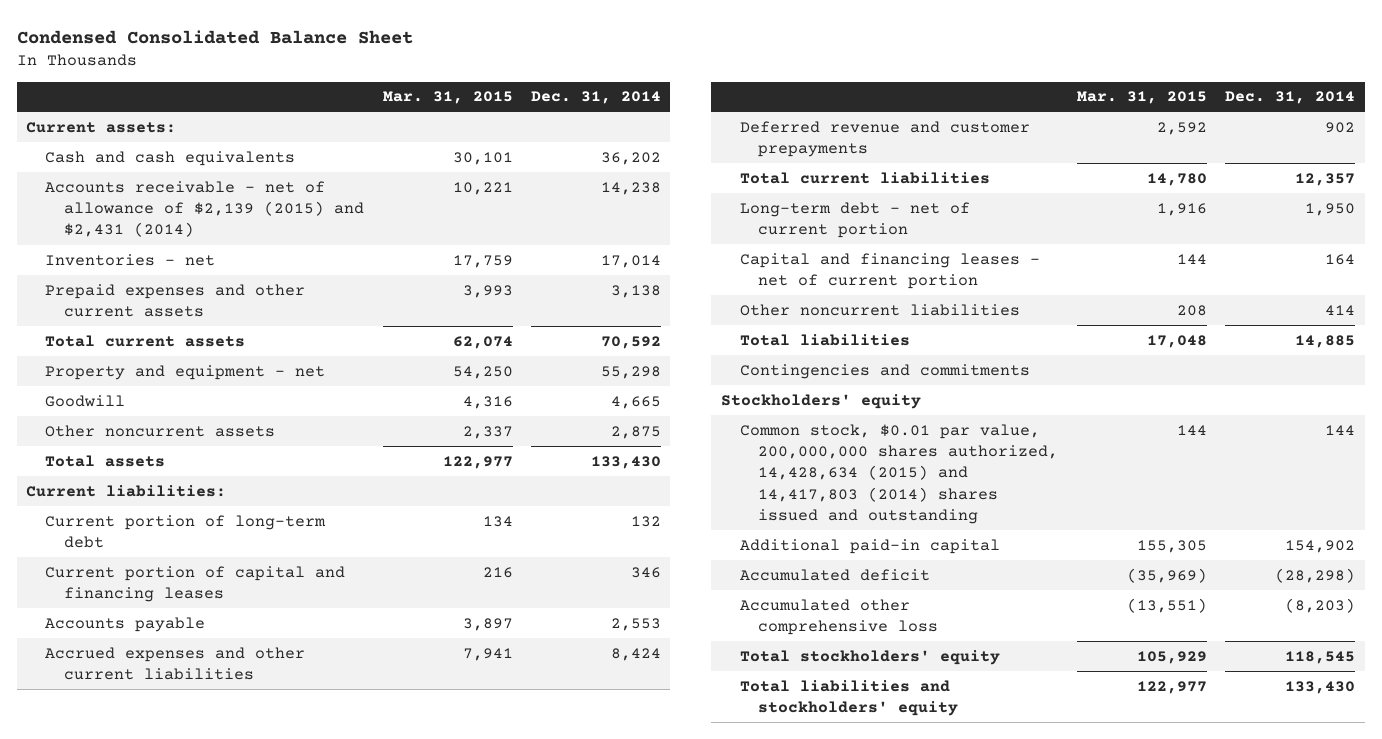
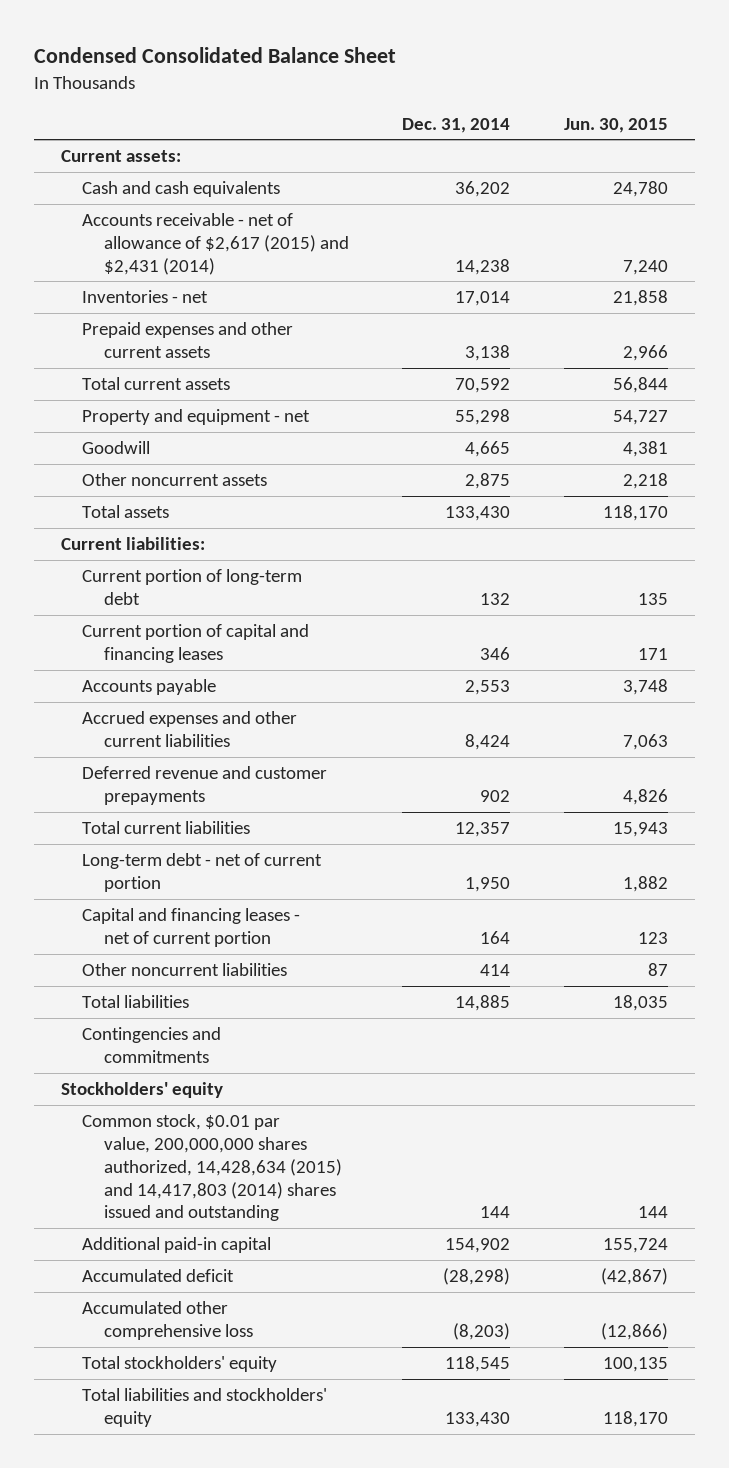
[382,91,513,105] Mar. 31, 2015 -> none
none -> [564,117,669,133] Jun. 30, 2015
[45,180,365,238] Accounts receivable - net of allowance of $2,139 (2015) and $2,431 (2014) -> [82,212,349,275] Accounts receivable - net of allowance of $2,617 (2015) and $2,431 (2014)

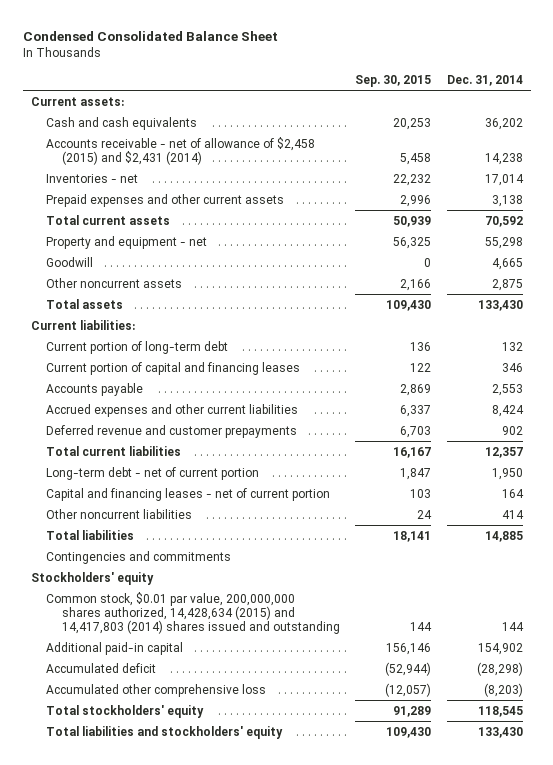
[564,117,669,133] Jun. 30, 2015 -> none
none -> [355,74,432,87] Sep. 30, 2015
[82,212,349,275] Accounts receivable - net of allowance of $2,617 (2015) and $2,431 (2014) -> [46,136,316,165] Accounts receivable - net of allowance of $2,458 (2015) and $2,431 (2014)

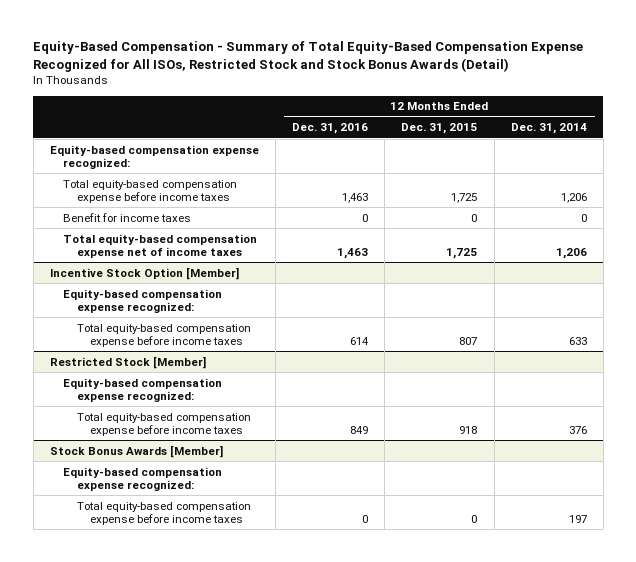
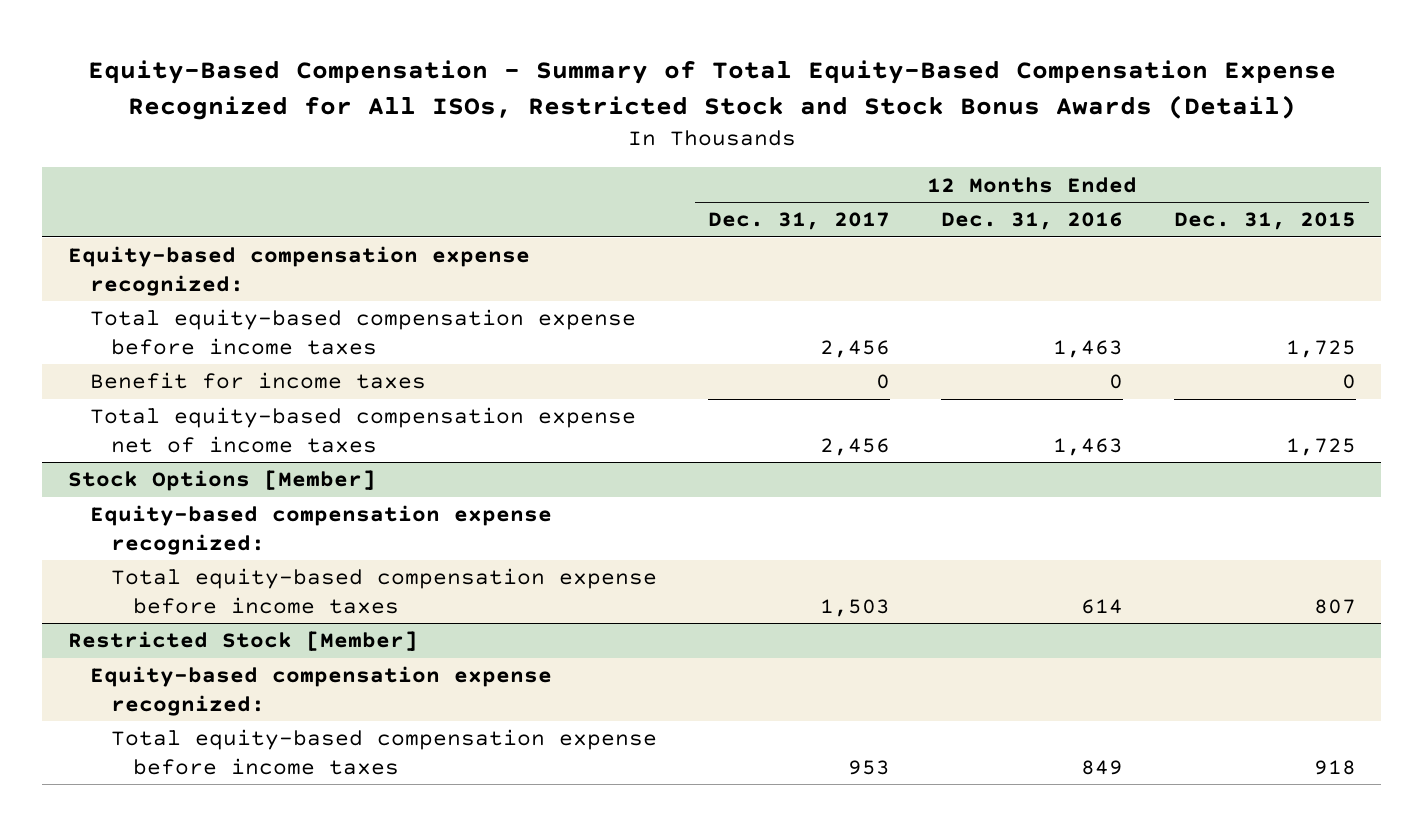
[510,123,587,135] Dec. 31, 2014 -> none
none -> [708,212,891,231] Dec. 31, 2017
[49,266,239,280] Incentive Stock Option [Member] -> [67,470,376,492] Stock Options [Member]
[49,444,223,458] Stock Bonus Awards [Member] -> none
[63,466,223,491] Equity-based compensation expense recognized: -> none
[76,501,251,525] Total equity-based compensation expense before income taxes -> none

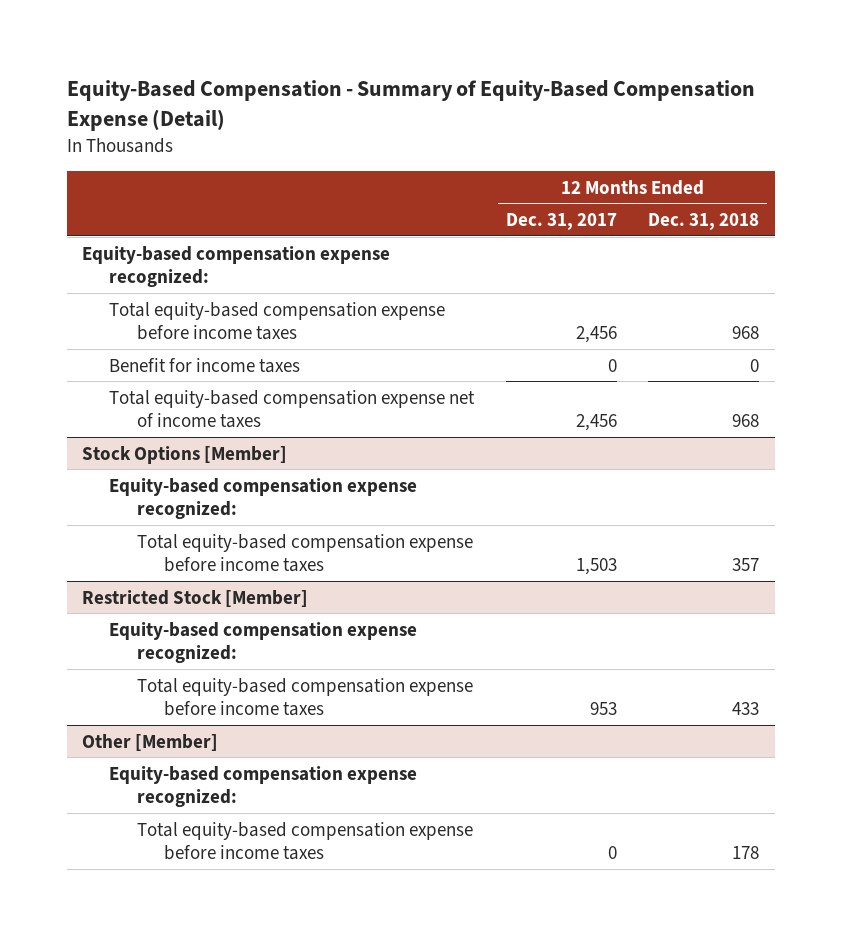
[87,60,1336,120] Equity-Based Compensation - Summary of Total Equity-Based Compensation Expense Recognized for All ISOs, Restricted Stock and Stock Bonus Awards (Detail) -> [66,80,755,132] Equity-Based Compensation - Summary of Equity-Based Compensation Expense (Detail)
[940,212,1123,231] Dec. 31, 2016 -> none
[1173,212,1356,231] Dec. 31, 2015 -> none
none -> [648,213,760,231] Dec. 31, 2018
none -> [82,733,219,751] Other [Member]
none -> [109,765,418,808] Equity-based compensation expense recognized:
none -> [136,821,473,861] Total equity-based compensation expense before income taxes

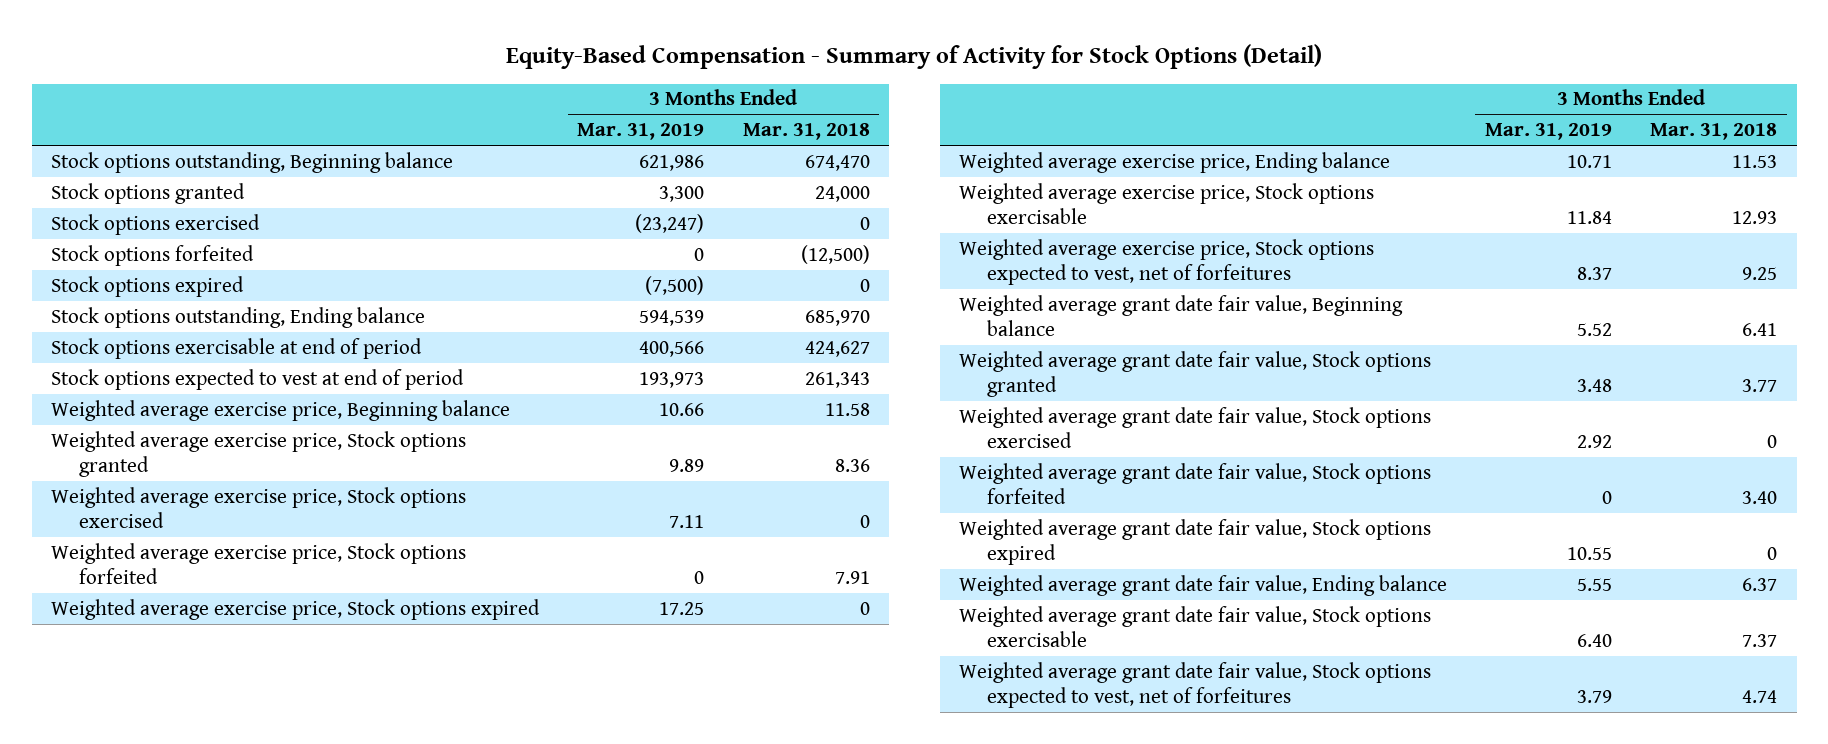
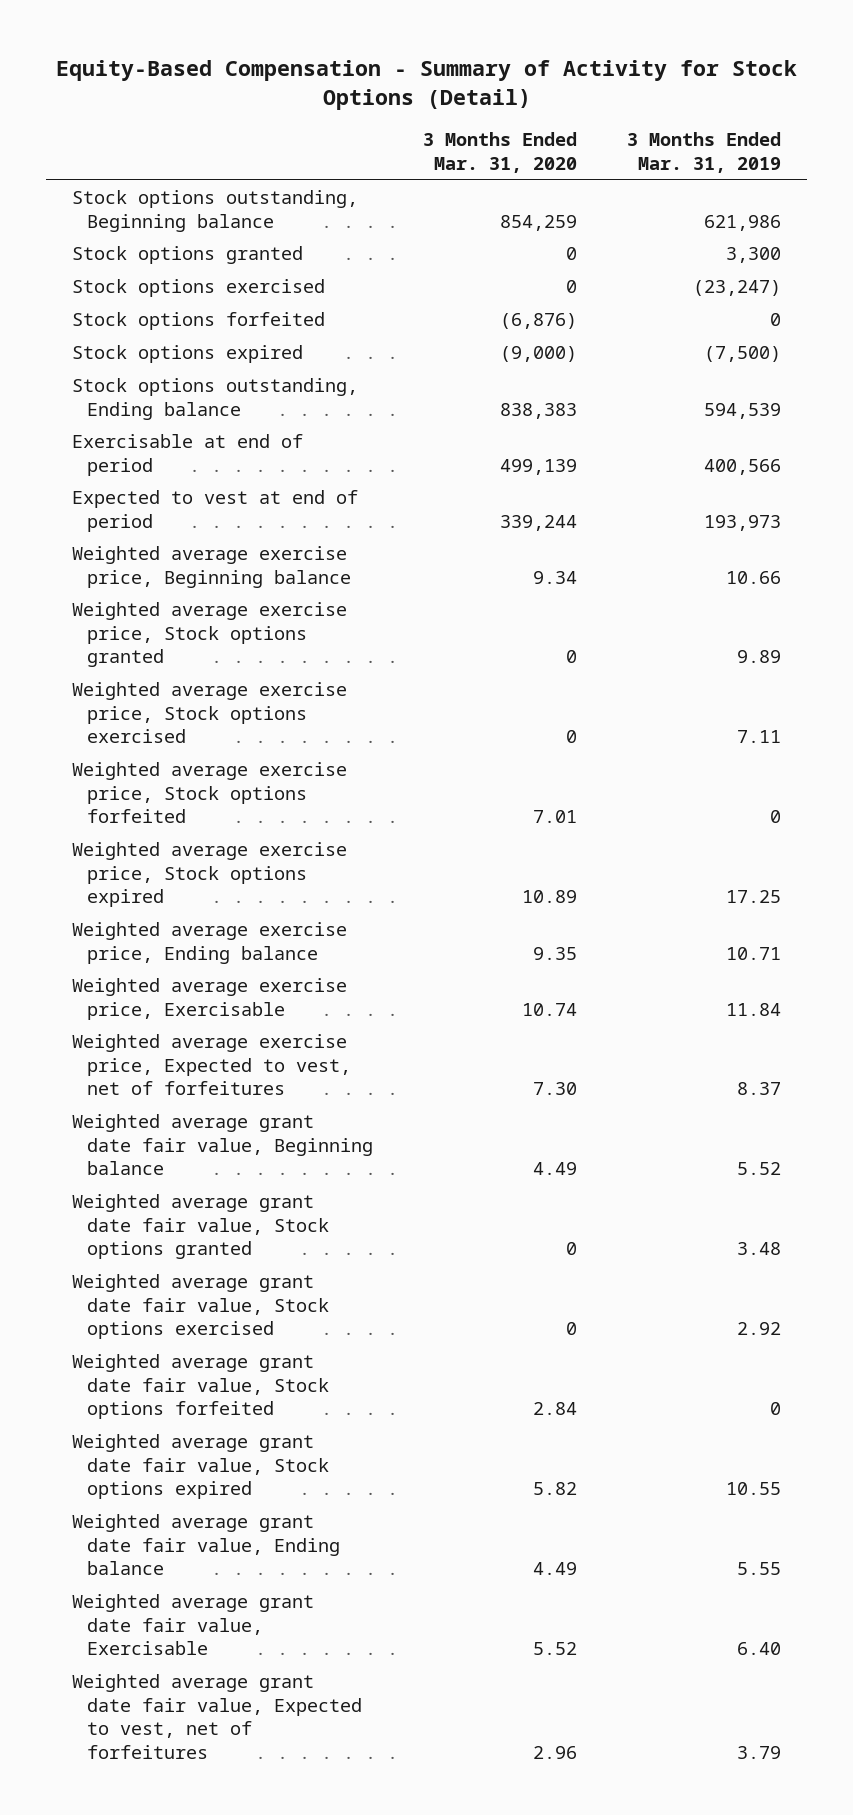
[742,123,870,141] Mar. 31, 2018 -> none
none -> [423,132,578,174] 3 Months Ended Mar. 31, 2020
[50,337,422,359] Stock options exercisable at end of period -> [71,434,303,476] Exercisable at end of period
[50,368,464,390] Stock options expected to vest at end of period -> [71,490,358,532] Expected to vest at end of period
[958,182,1374,224] Weighted average exercise price, Stock options exercisable -> [71,978,347,1020] Weighted average exercise price, Exercisable
[958,238,1374,285] Weighted average exercise price, Stock options expected to vest, net of forfeitures -> [71,1034,351,1096] Weighted average exercise price, Expected to vest, net of forfeitures
[958,605,1431,647] Weighted average grant date fair value, Stock options exercisable -> [71,1594,314,1656] Weighted average grant date fair value, Exercisable
[958,661,1431,708] Weighted average grant date fair value, Stock options expected to vest, net of forfeitures -> [71,1674,362,1759] Weighted average grant date fair value, Expected to vest, net of forfeitures

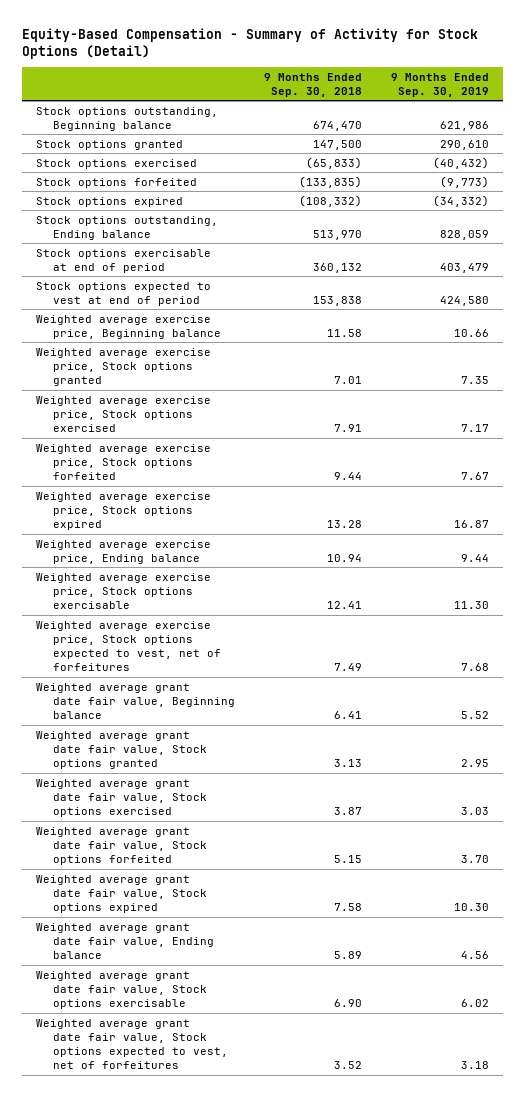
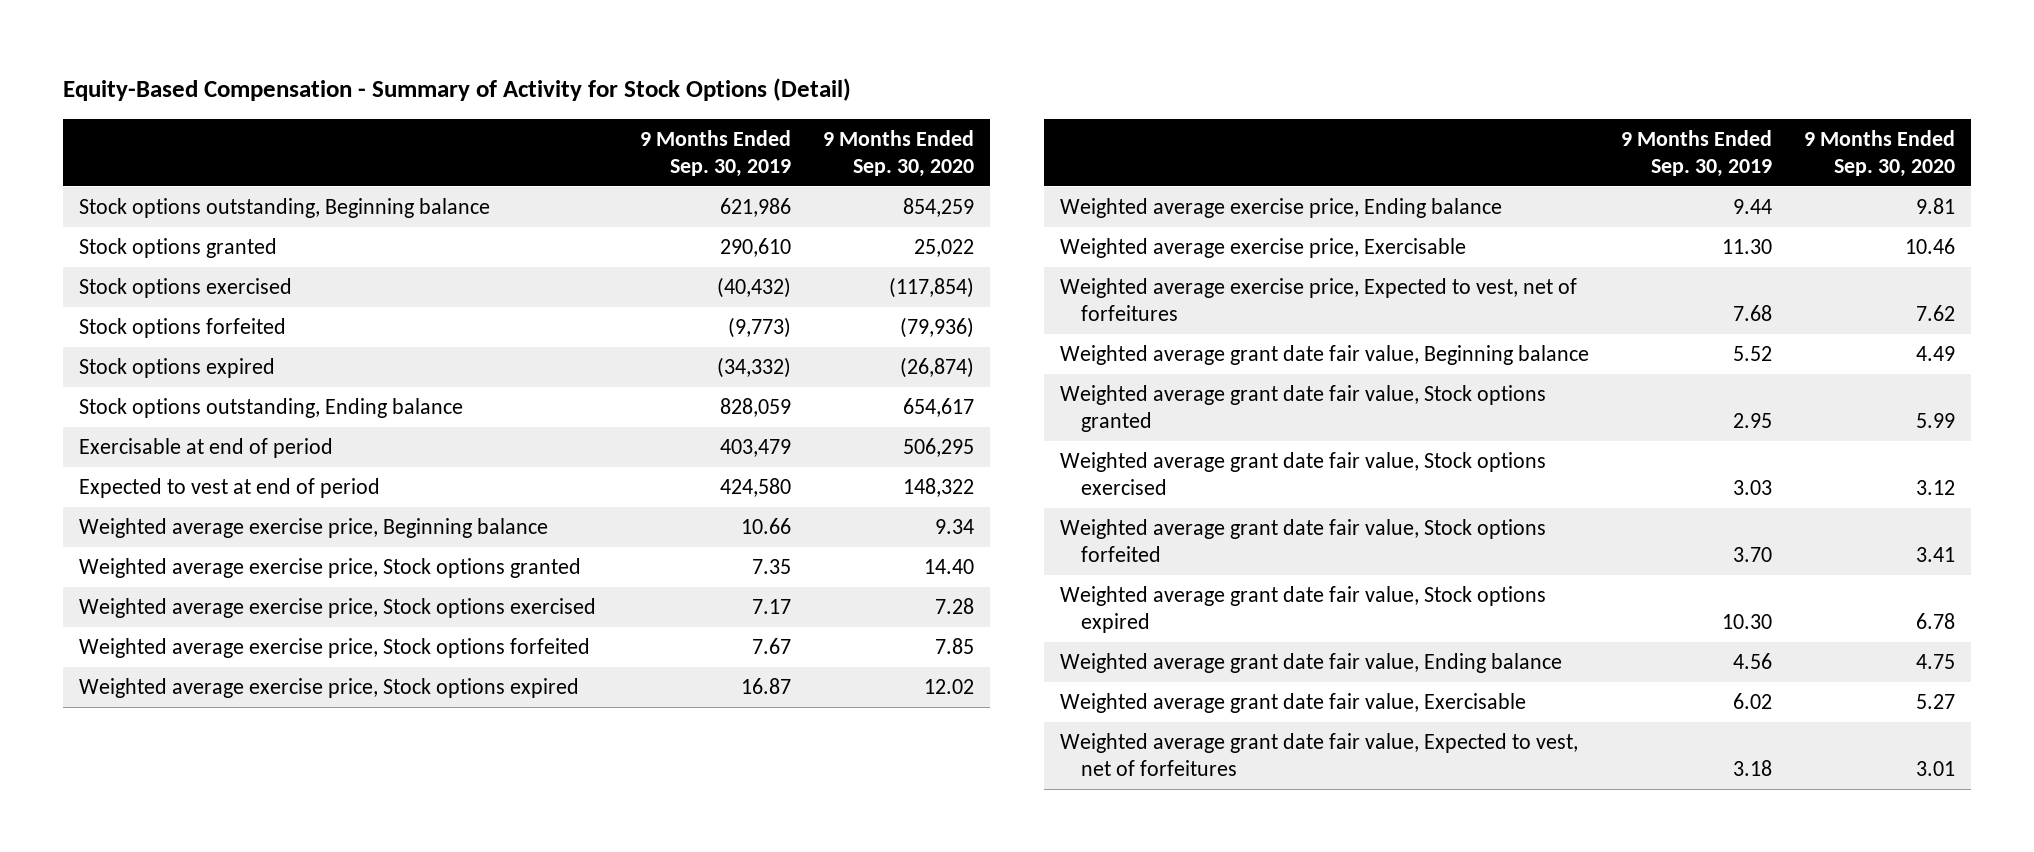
[264,72,363,97] 9 Months Ended Sep. 30, 2018 -> none
none -> [822,130,974,177] 9 Months Ended Sep. 30, 2020
[36,248,212,273] Stock options exercisable at end of period -> [79,438,334,459] Exercisable at end of period
[36,281,212,306] Stock options expected to vest at end of period -> [79,478,381,499] Expected to vest at end of period
[36,572,212,610] Weighted average exercise price, Stock options exercisable -> [1060,238,1467,259] Weighted average exercise price, Exercisable
[36,620,222,672] Weighted average exercise price, Stock options expected to vest, net of forfeitures -> [1060,278,1578,321] Weighted average exercise price, Expected to vest, net of forfeitures
[36,970,208,1010] Weighted average grant date fair value, Stock options exercisable -> [1060,693,1527,714] Weighted average grant date fair value, Exercisable
[36,1018,229,1070] Weighted average grant date fair value, Stock options expected to vest, net of forfeitures -> [1060,733,1579,776] Weighted average grant date fair value, Expected to vest, net of forfeitures

